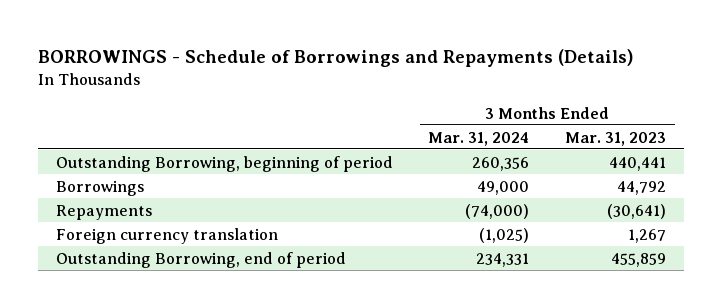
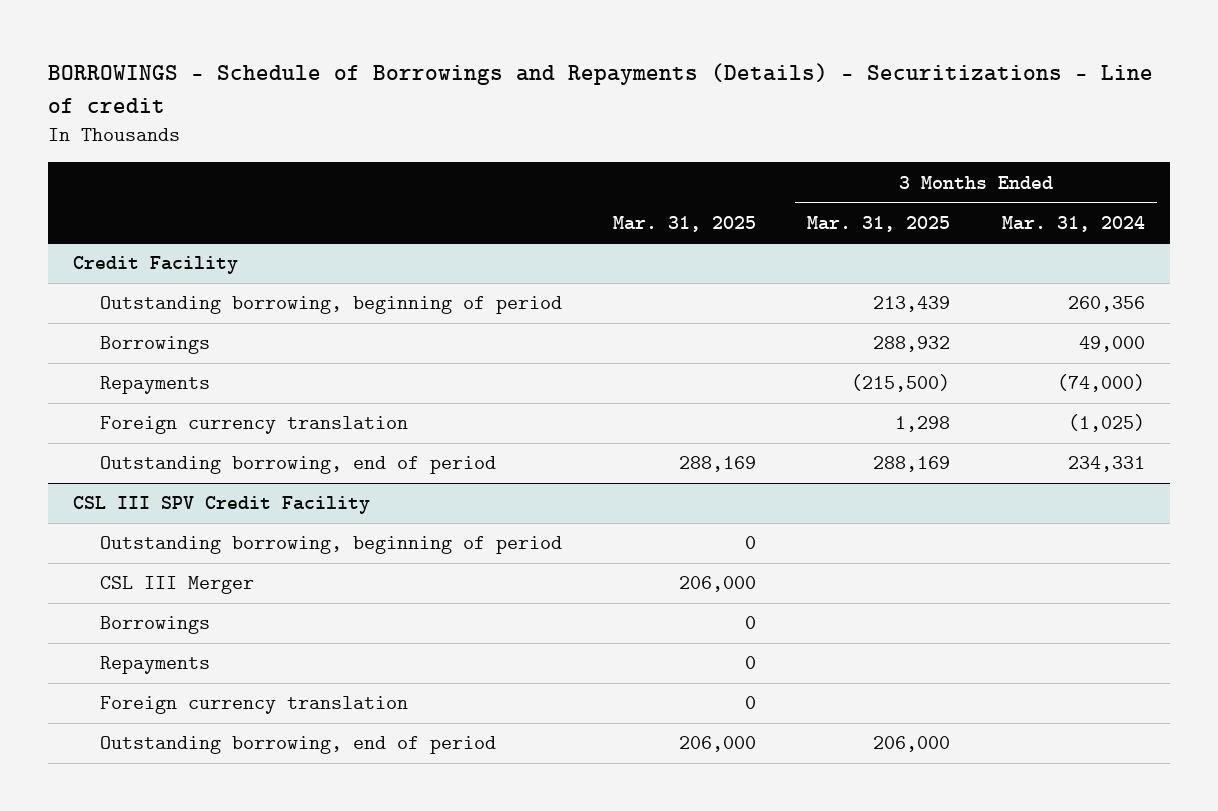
[37,48,634,67] BORROWINGS - Schedule of Borrowings and Repayments (Details) -> [47,63,1153,113] BORROWINGS - Schedule of Borrowings and Repayments (Details) - Securitizations - Line of credit
[565,131,667,146] Mar. 31, 2023 -> none
none -> [613,215,757,232] Mar. 31, 2025
none -> [807,215,951,232] Mar. 31, 2025
none -> [73,256,239,275] Credit Facility
[55,155,393,172] Outstanding Borrowing, beginning of period -> [99,296,562,315] Outstanding borrowing, beginning of period
[55,251,346,268] Outstanding Borrowing, end of period -> [99,456,496,475] Outstanding borrowing, end of period
none -> [73,496,371,515] CSL III SPV Credit Facility
none -> [99,536,562,555] Outstanding borrowing, beginning of period
none -> [99,576,254,595] CSL III Merger
none -> [99,616,210,635] Borrowings
none -> [99,656,210,675] Repayments
none -> [99,696,408,715] Foreign currency translation
none -> [99,736,496,755] Outstanding borrowing, end of period

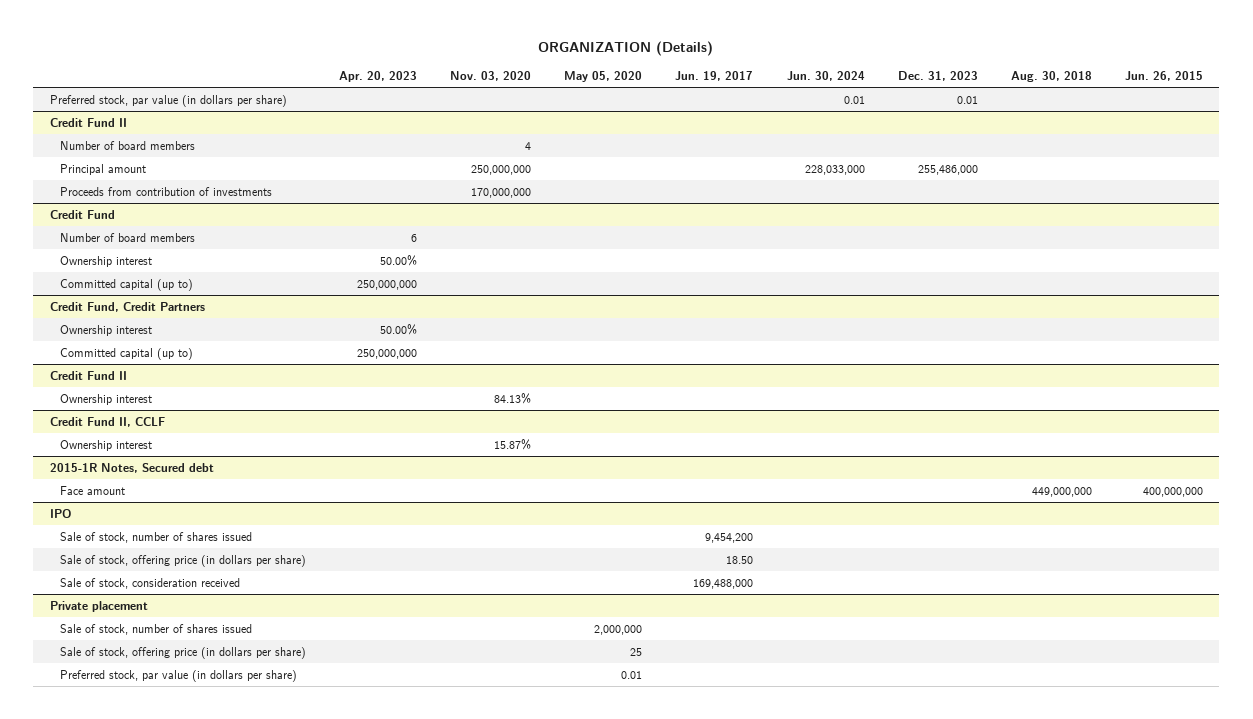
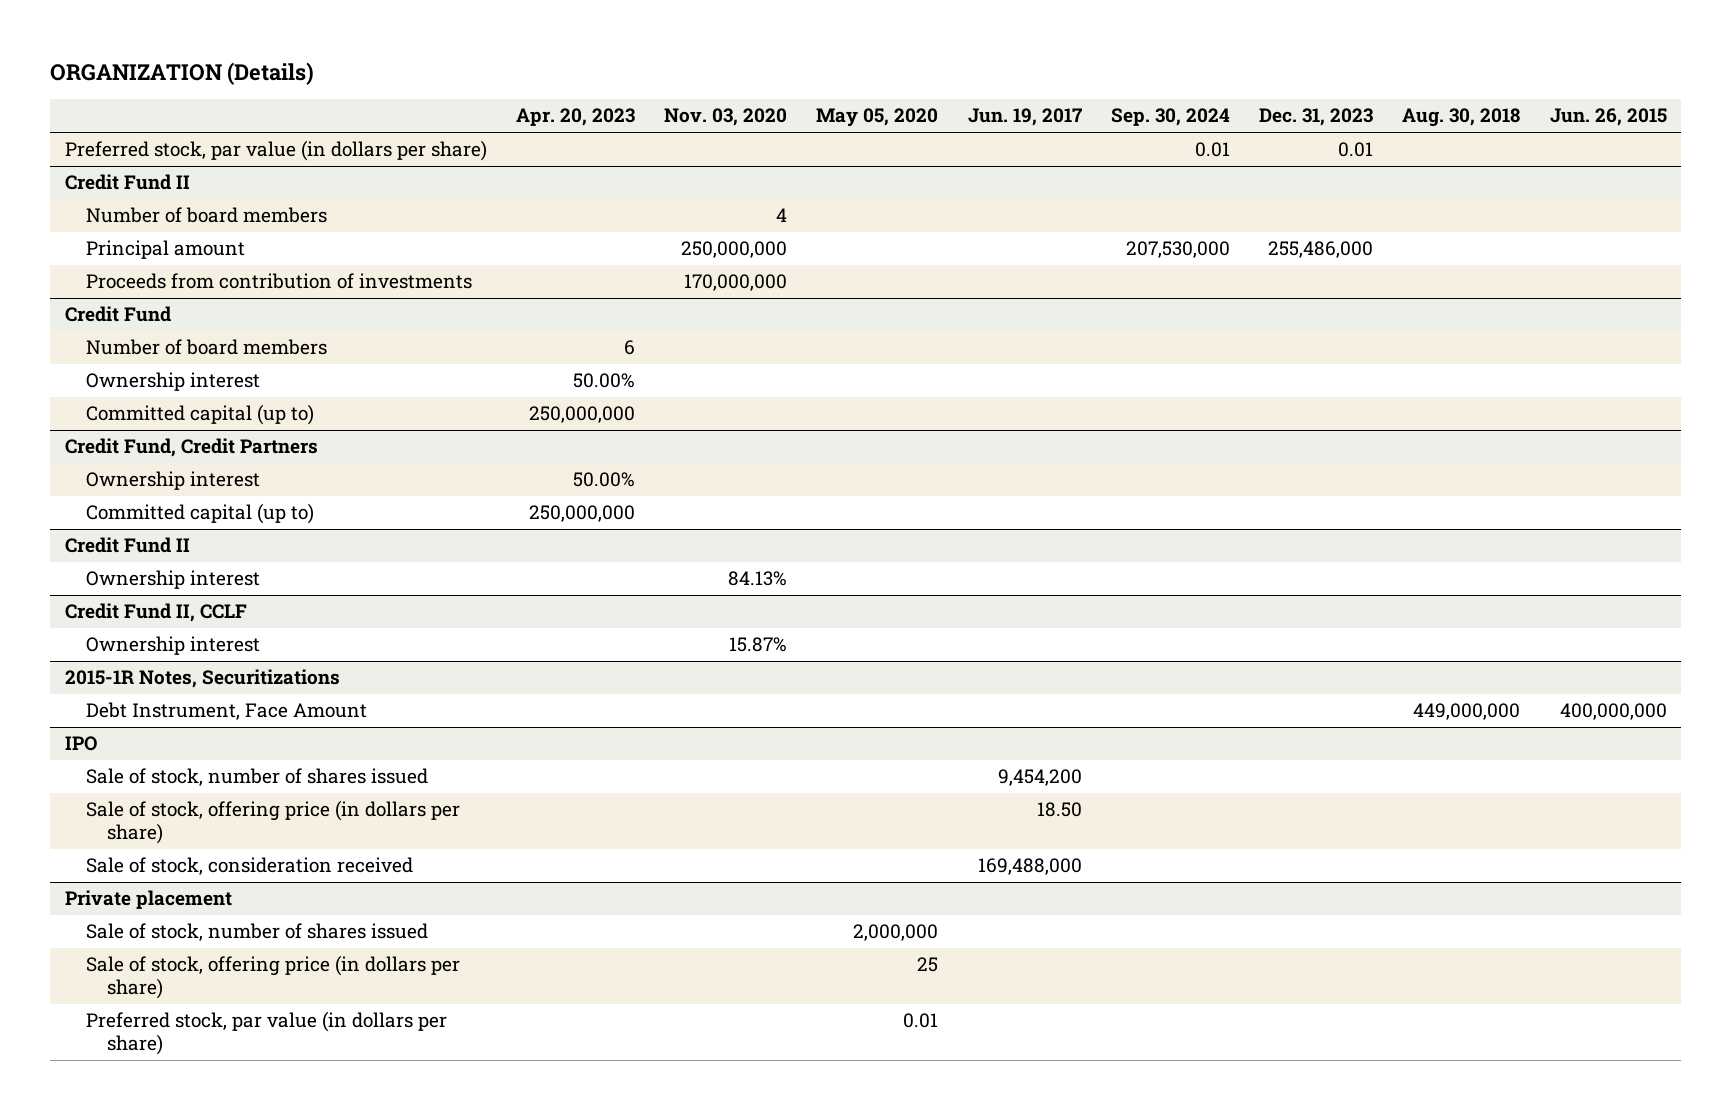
[786,70,865,81] Jun. 30, 2024 -> none
none -> [1110,108,1230,127] Sep. 30, 2024
[49,462,214,473] 2015-1R Notes, Secured debt -> [64,669,340,689] 2015-1R Notes, Securitizations
[59,485,125,495] Face amount -> [85,702,367,721] Debt Instrument, Face Amount

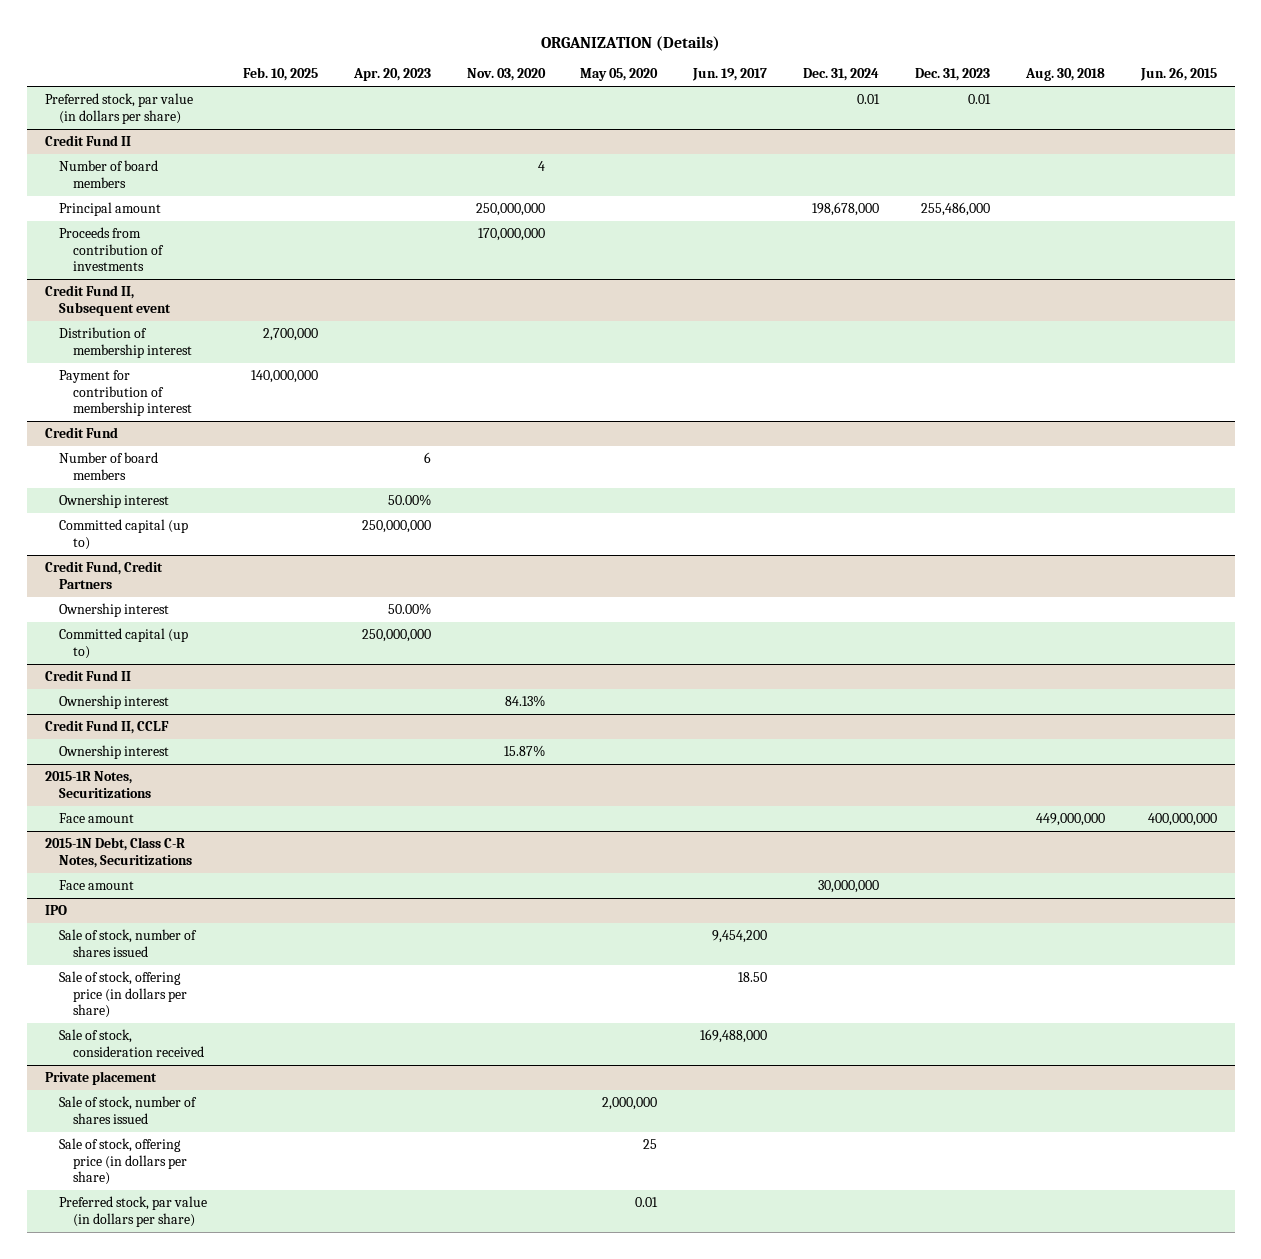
[1110,108,1230,127] Sep. 30, 2024 -> none
none -> [242,67,318,82] Feb. 10, 2025
none -> [803,68,880,82] Dec. 31, 2024
none -> [44,285,171,316] Credit Fund II, Subsequent event
none -> [58,327,193,358] Distribution of membership interest
none -> [58,370,193,417] Payment for contribution of membership interest
[85,702,367,721] Debt Instrument, Face Amount -> [58,813,134,824] Face amount
none -> [44,837,192,868] 2015-1N Debt, Class C-R Notes, Securitizations
none -> [58,880,134,891] Face amount

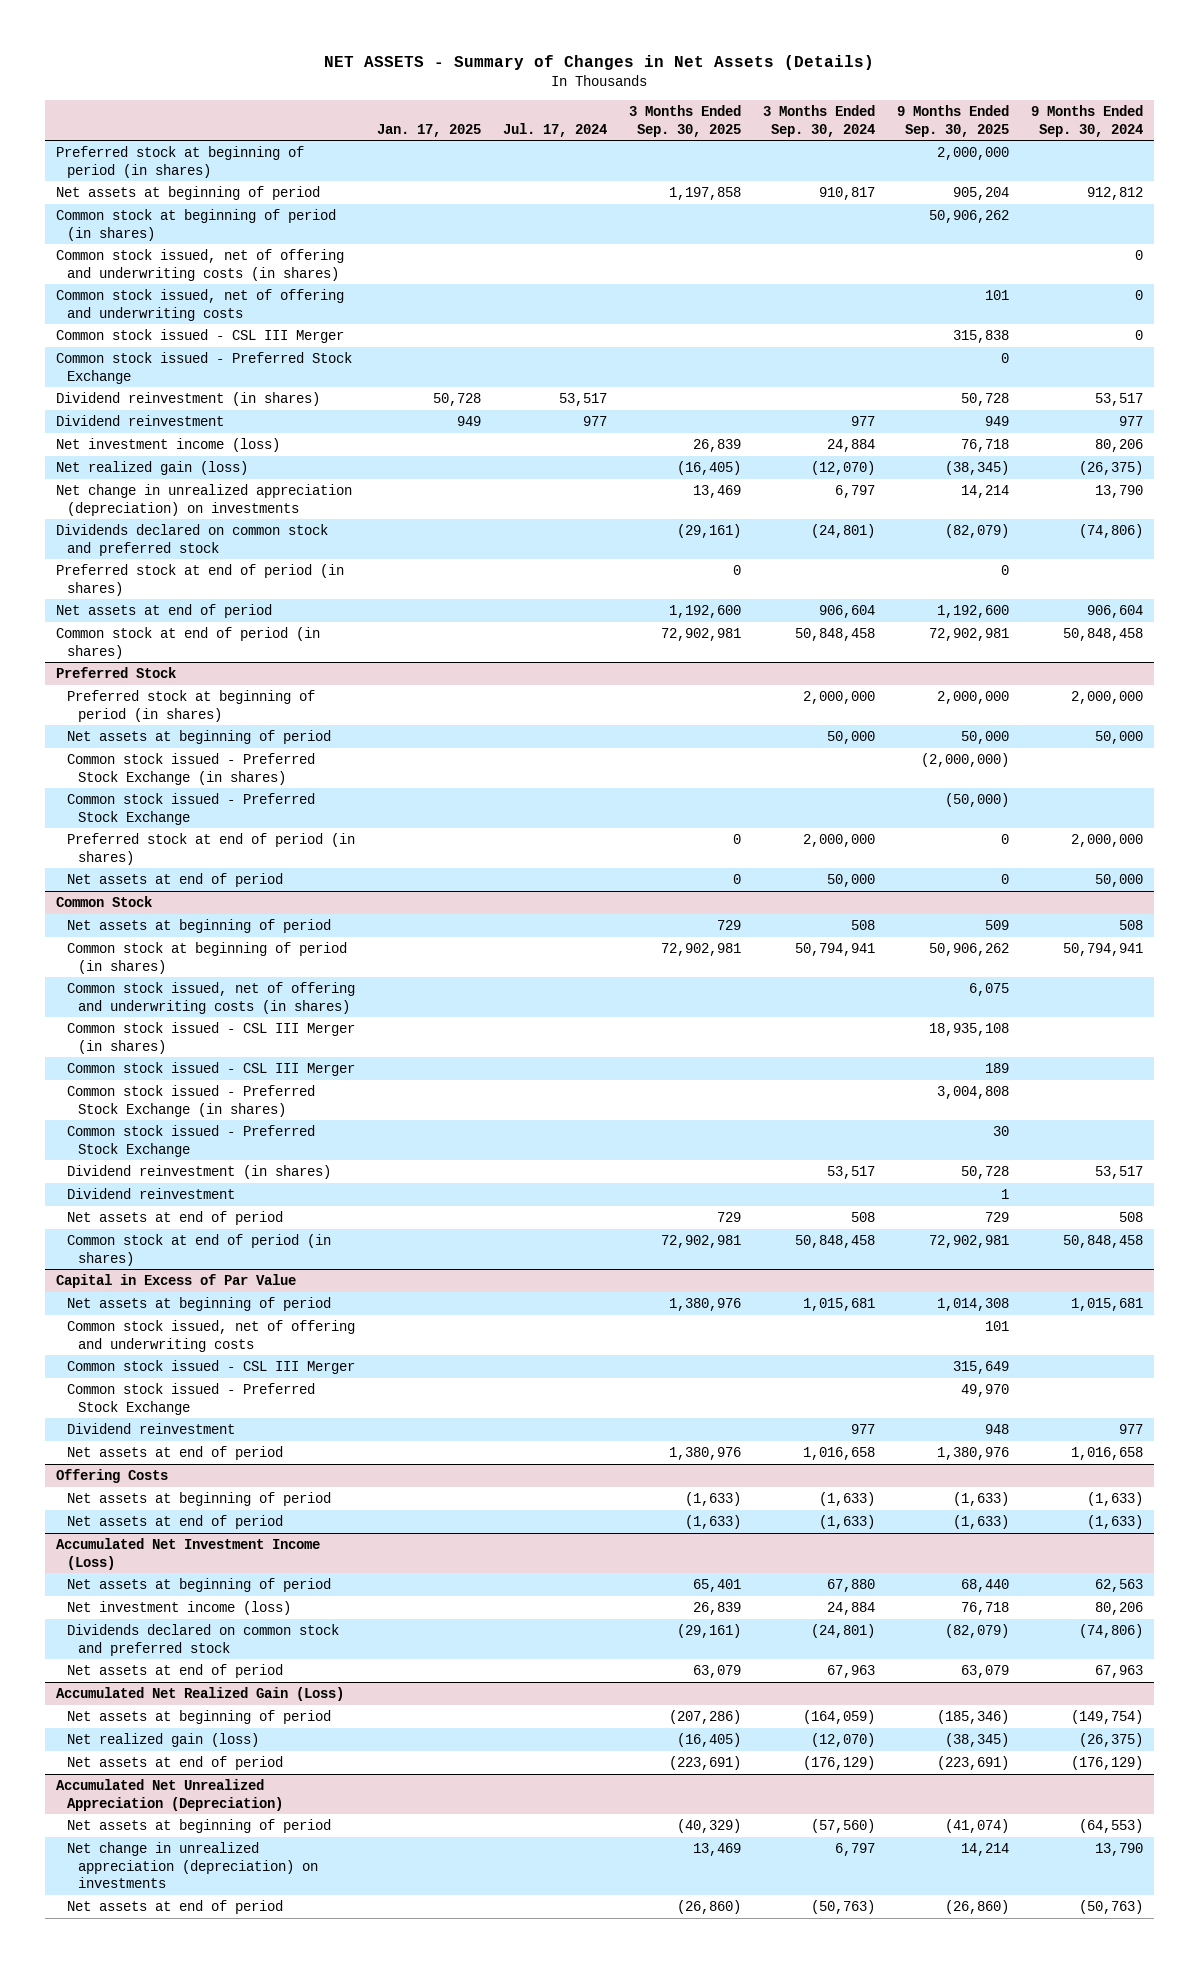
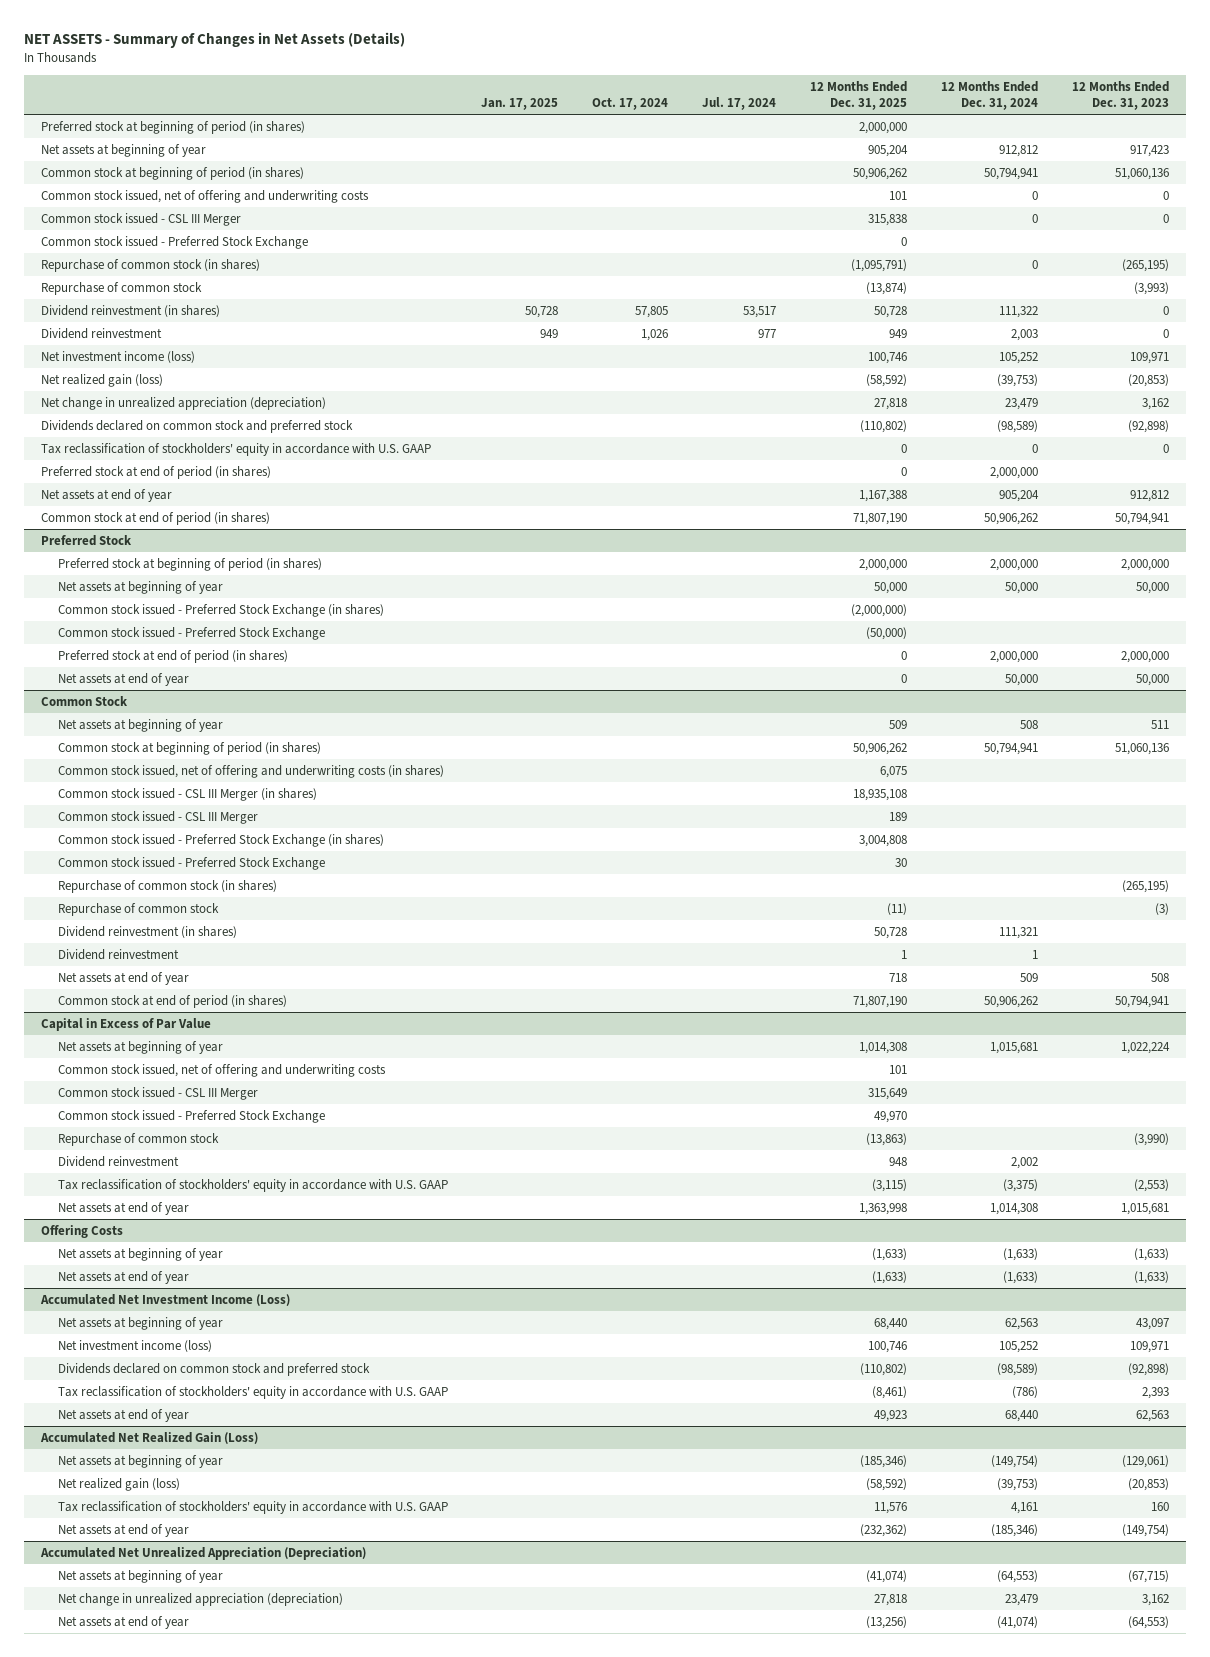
[629,104,742,137] 3 Months Ended Sep. 30, 2025 -> none
[763,104,876,137] 3 Months Ended Sep. 30, 2024 -> none
[896,104,1009,137] 9 Months Ended Sep. 30, 2025 -> none
[1030,104,1143,137] 9 Months Ended Sep. 30, 2024 -> none
none -> [592,98,669,111] Oct. 17, 2024
none -> [810,80,908,111] 12 Months Ended Dec. 31, 2025
none -> [941,80,1039,111] 12 Months Ended Dec. 31, 2024
none -> [1072,80,1170,111] 12 Months Ended Dec. 31, 2023
[55,186,320,201] Net assets at beginning of period -> [40,143,206,157] Net assets at beginning of year
[55,249,344,281] Common stock issued, net of offering and underwriting costs (in shares) -> none
none -> [40,258,260,272] Repurchase of common stock (in shares)
none -> [40,281,202,295] Repurchase of common stock
[55,484,352,516] Net change in unrealized appreciation (depreciation) on investments -> [40,396,326,410] Net change in unrealized appreciation (depreciation)
none -> [40,442,431,456] Tax reclassification of stockholders' equity in accordance with U.S. GAAP
[55,604,272,619] Net assets at end of period -> [40,488,172,502] Net assets at end of year
[67,730,332,745] Net assets at beginning of period -> [57,580,223,594] Net assets at beginning of year
[67,873,284,888] Net assets at end of period -> [57,672,189,686] Net assets at end of year
[67,919,332,934] Net assets at beginning of period -> [57,718,223,732] Net assets at beginning of year
none -> [57,879,277,893] Repurchase of common stock (in shares)
none -> [57,902,219,916] Repurchase of common stock
[67,1211,284,1226] Net assets at end of period -> [57,971,189,985] Net assets at end of year
[67,1297,332,1312] Net assets at beginning of period -> [57,1040,223,1054] Net assets at beginning of year
none -> [57,1132,219,1146] Repurchase of common stock
none -> [57,1178,448,1192] Tax reclassification of stockholders' equity in accordance with U.S. GAAP
[67,1446,284,1461] Net assets at end of period -> [57,1201,189,1215] Net assets at end of year
[67,1492,332,1507] Net assets at beginning of period -> [57,1247,223,1261] Net assets at beginning of year
[67,1515,284,1530] Net assets at end of period -> [57,1270,189,1284] Net assets at end of year
[67,1578,332,1593] Net assets at beginning of period -> [57,1316,223,1330] Net assets at beginning of year
none -> [57,1385,448,1399] Tax reclassification of stockholders' equity in accordance with U.S. GAAP
[67,1664,284,1679] Net assets at end of period -> [57,1408,189,1422] Net assets at end of year
[67,1710,332,1725] Net assets at beginning of period -> [57,1454,223,1468] Net assets at beginning of year
none -> [57,1500,448,1514] Tax reclassification of stockholders' equity in accordance with U.S. GAAP
[67,1756,284,1771] Net assets at end of period -> [57,1523,189,1537] Net assets at end of year
[67,1819,332,1834] Net assets at beginning of period -> [57,1569,223,1583] Net assets at beginning of year
[67,1842,319,1889] Net change in unrealized appreciation (depreciation) on investments -> [57,1592,343,1606] Net change in unrealized appreciation (depreciation)
[67,1900,284,1915] Net assets at end of period -> [57,1615,189,1629] Net assets at end of year

